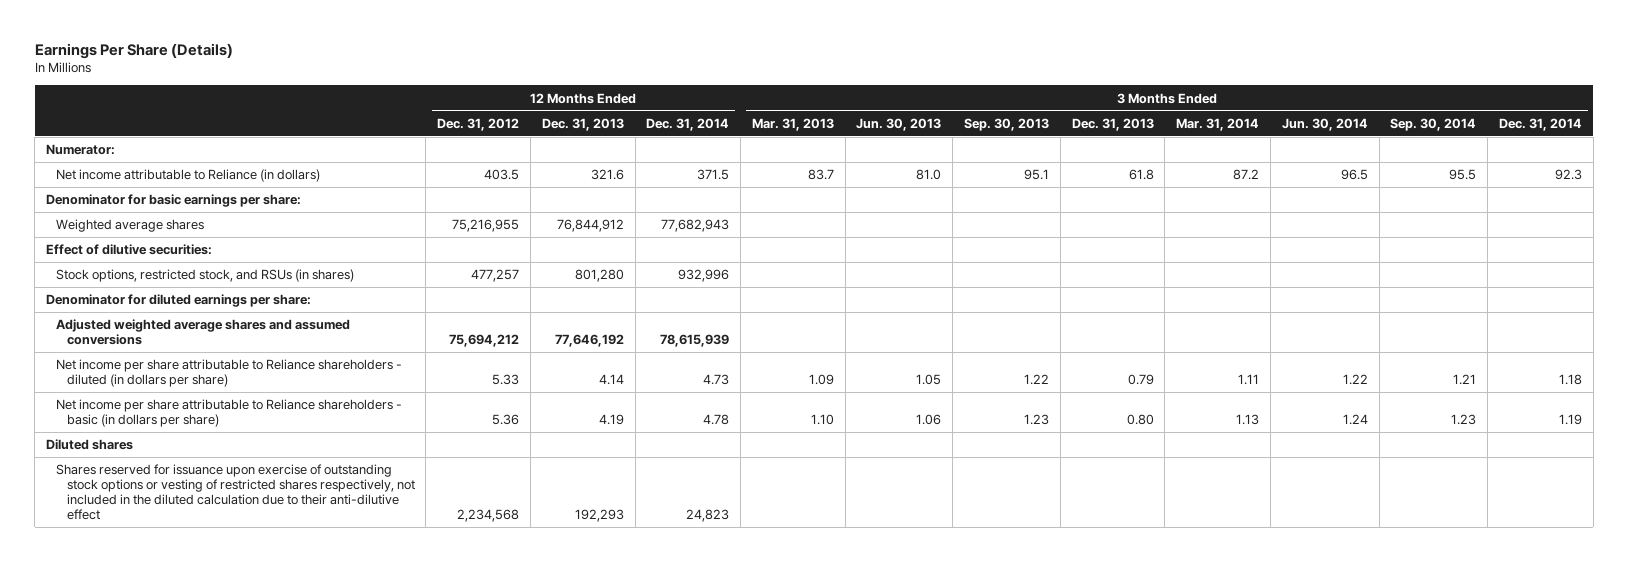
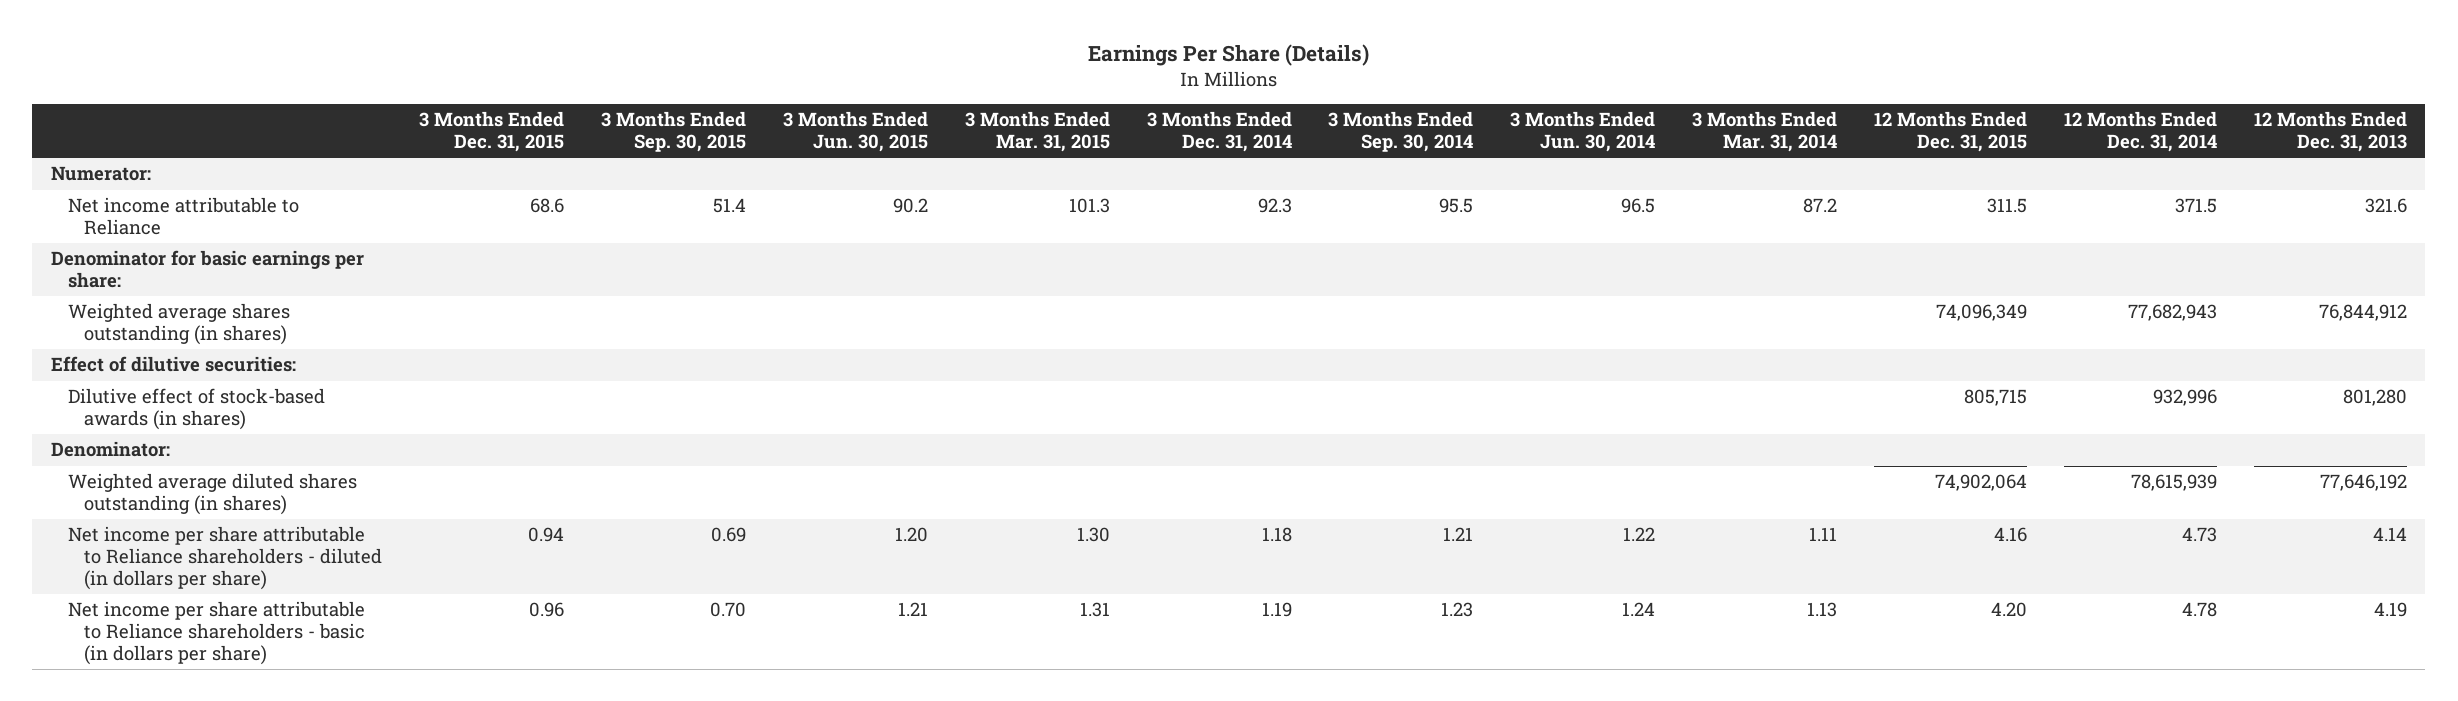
[437,117,520,131] Dec. 31, 2012 -> none
[751,117,834,131] Mar. 31, 2013 -> none
[856,117,942,131] Jun. 30, 2013 -> none
[964,117,1050,131] Sep. 30, 2013 -> none
[1071,117,1154,131] Dec. 31, 2013 -> none
none -> [419,111,565,152] 3 Months Ended Dec. 31, 2015
none -> [600,111,746,152] 3 Months Ended Sep. 30, 2015
none -> [782,111,928,152] 3 Months Ended Jun. 30, 2015
none -> [964,111,1110,152] 3 Months Ended Mar. 31, 2015
none -> [1874,111,2028,152] 12 Months Ended Dec. 31, 2015
[56,169,321,183] Net income attributable to Reliance (in dollars) -> [67,197,299,236] Net income attributable to Reliance
[56,219,205,233] Weighted average shares -> [67,303,290,346] Weighted average shares outstanding (in shares)
[56,269,355,283] Stock options, restricted stock, and RSUs (in shares) -> [67,388,325,431] Dilutive effect of stock-based awards (in shares)
[46,294,312,308] Denominator for diluted earnings per share: -> [50,441,170,458] Denominator:
[56,319,351,346] Adjusted weighted average shares and assumed conversions -> [67,473,357,516] Weighted average diluted shares outstanding (in shares)
[46,439,134,451] Diluted shares -> none
[56,464,415,521] Shares reserved for issuance upon exercise of outstanding stock options or vesting of restricted shares respectively, not included in the diluted calculation due to their anti-dilutive effect -> none

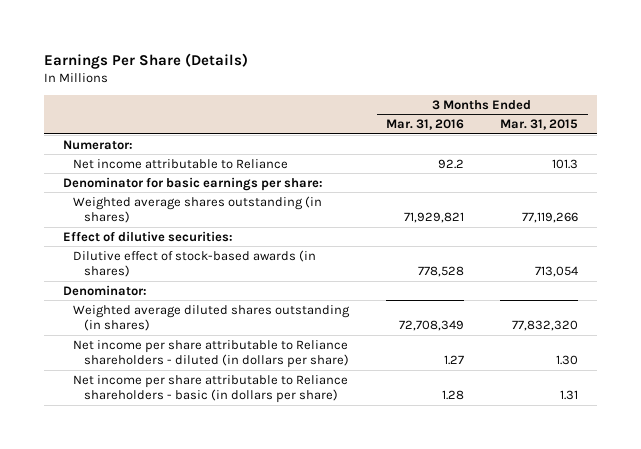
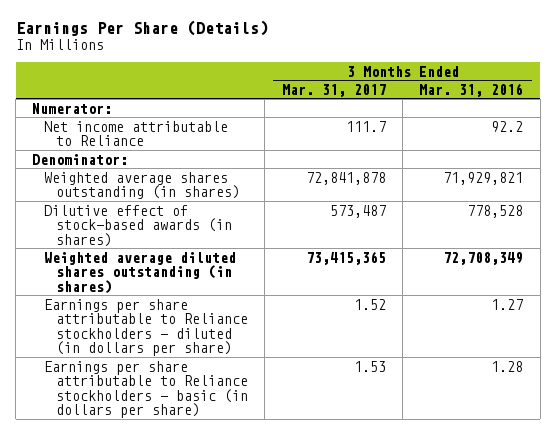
[500,119,579,131] Mar. 31, 2015 -> none
none -> [281,83,386,97] Mar. 31, 2017
[62,176,323,191] Denominator for basic earnings per share: -> none
[62,284,147,296] Denominator: -> [32,153,129,165] Denominator:
[62,230,233,242] Effect of dilutive securities: -> none
[73,339,350,369] Net income per share attributable to Reliance shareholders - diluted (in dollars per share) -> [44,298,249,357] Earnings per share attributable to Reliance stockholders - diluted (in dollars per share)
[73,374,349,404] Net income per share attributable to Reliance shareholders - basic (in dollars per share) -> [44,360,249,419] Earnings per share attributable to Reliance stockholders - basic (in dollars per share)

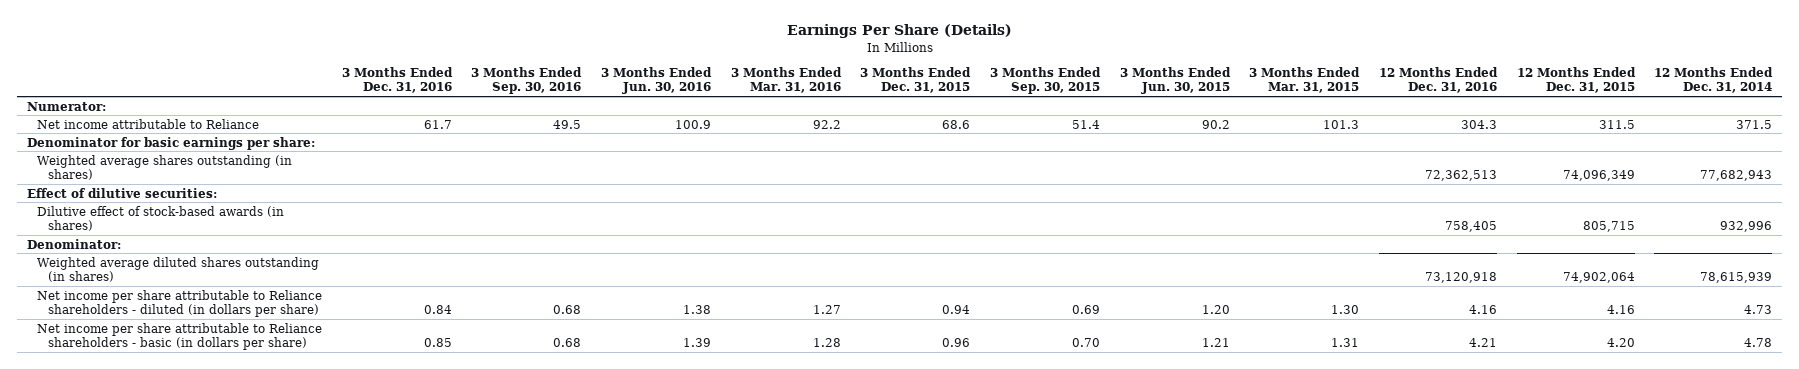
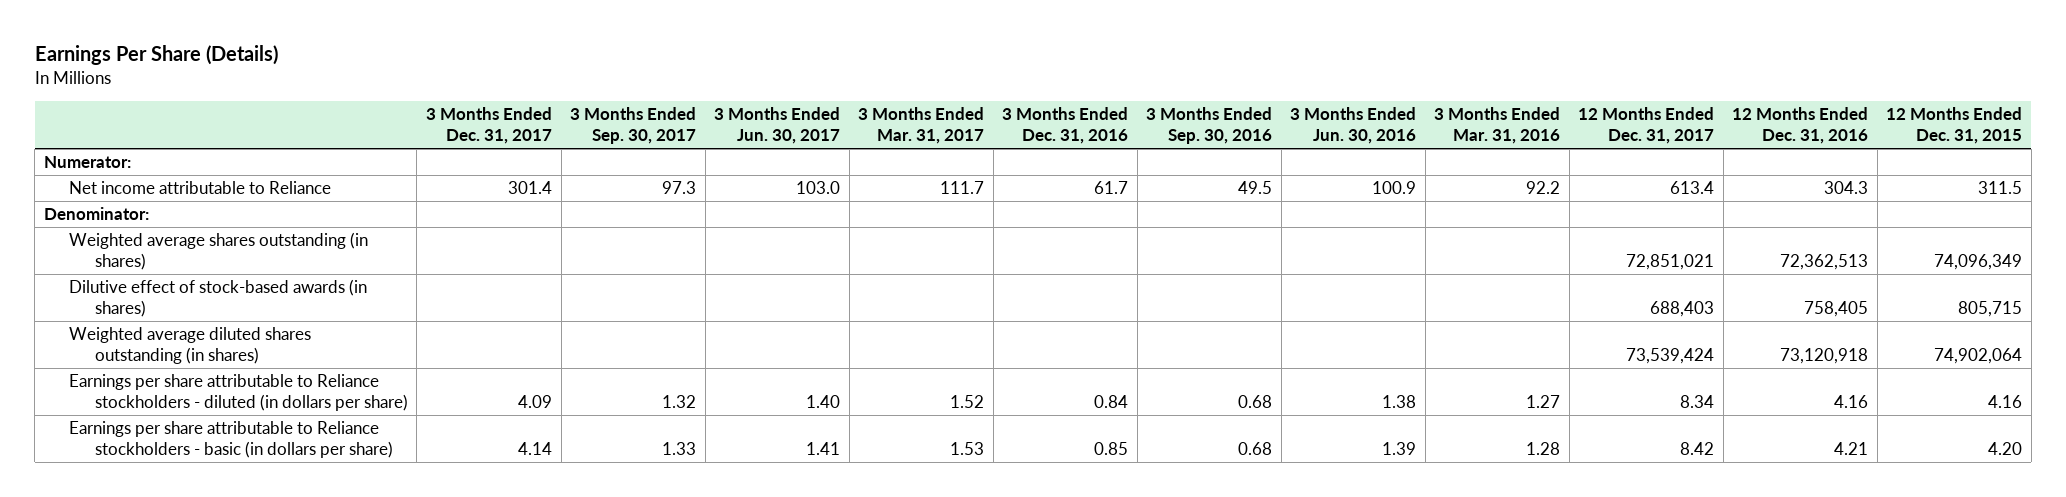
[860,67,972,94] 3 Months Ended Dec. 31, 2015 -> none
[990,67,1102,95] 3 Months Ended Sep. 30, 2015 -> none
[1119,67,1231,95] 3 Months Ended Jun. 30, 2015 -> none
[1249,67,1361,94] 3 Months Ended Mar. 31, 2015 -> none
[1654,67,1774,94] 12 Months Ended Dec. 31, 2014 -> none
none -> [426,106,553,144] 3 Months Ended Dec. 31, 2017
none -> [570,106,697,144] 3 Months Ended Sep. 30, 2017
none -> [714,106,841,144] 3 Months Ended Jun. 30, 2017
none -> [858,106,985,144] 3 Months Ended Mar. 31, 2017
none -> [1578,106,1715,144] 12 Months Ended Dec. 31, 2017
[26,136,315,150] Denominator for basic earnings per share: -> none
[26,238,121,249] Denominator: -> [43,207,149,221] Denominator:
[26,187,217,198] Effect of dilutive securities: -> none
[37,289,323,317] Net income per share attributable to Reliance shareholders - diluted (in dollars per share) -> [69,374,408,412] Earnings per share attributable to Reliance stockholders - diluted (in dollars per share)
[37,322,323,350] Net income per share attributable to Reliance shareholders - basic (in dollars per share) -> [69,421,393,459] Earnings per share attributable to Reliance stockholders - basic (in dollars per share)

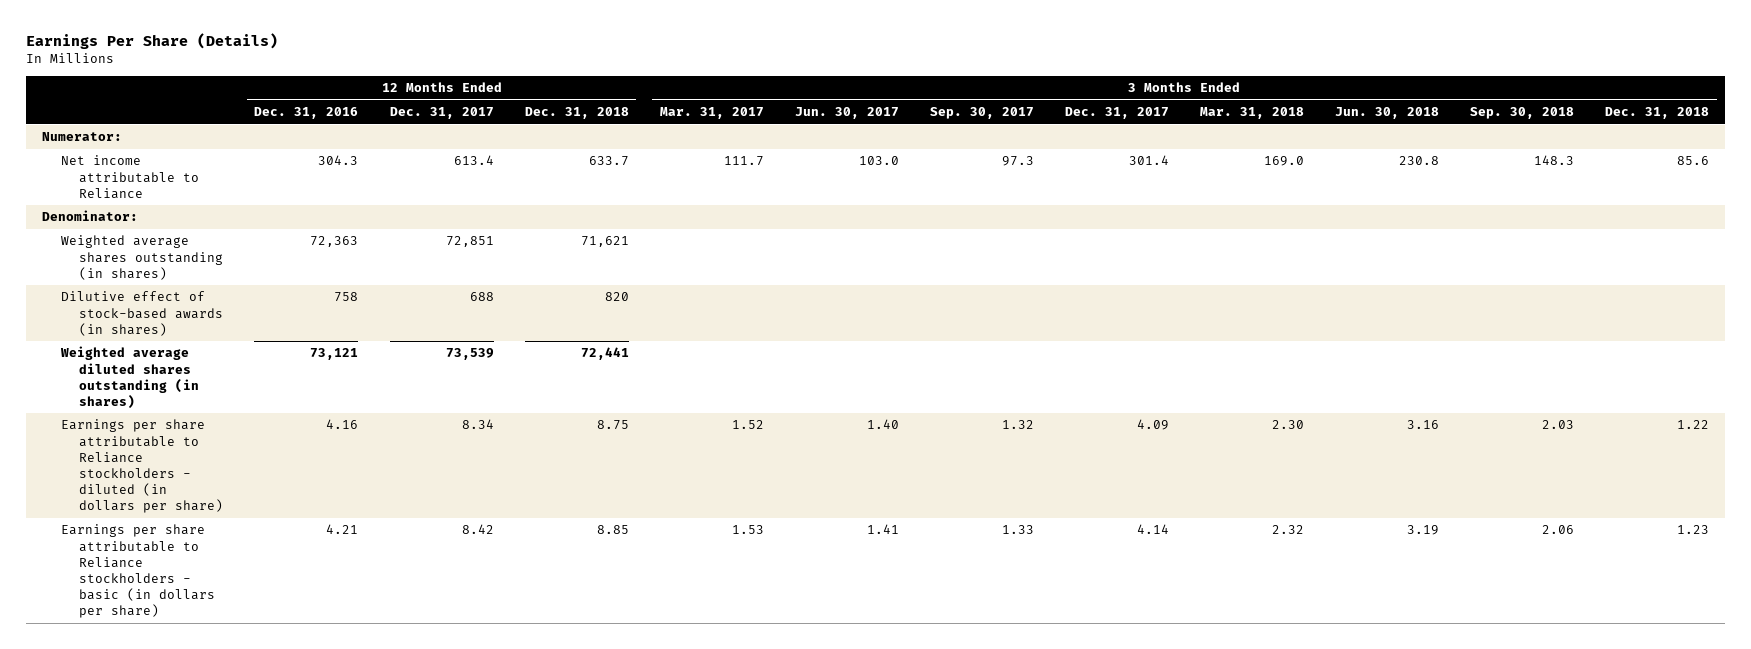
[1002,106,1129,144] 3 Months Ended Dec. 31, 2016 -> none
[1146,106,1273,144] 3 Months Ended Sep. 30, 2016 -> none
[1290,106,1417,144] 3 Months Ended Jun. 30, 2016 -> none
[1434,106,1561,144] 3 Months Ended Mar. 31, 2016 -> none
[1886,106,2023,144] 12 Months Ended Dec. 31, 2015 -> none
none -> [524,107,629,120] Dec. 31, 2018
none -> [1200,107,1305,120] Mar. 31, 2018
none -> [1335,107,1440,120] Jun. 30, 2018
none -> [1470,107,1575,120] Sep. 30, 2018
none -> [1605,107,1710,120] Dec. 31, 2018
[1626,254,1715,271] 72,851,021 -> [445,236,494,248] 72,851
[1780,254,1869,271] 72,362,513 -> [310,236,359,248] 72,363
[1650,301,1715,318] 688,403 -> [469,292,494,302] 688
[1804,301,1869,318] 758,405 -> [334,292,359,303] 758
[1626,348,1715,365] 73,539,424 -> [445,348,494,361] 73,539
[1780,348,1869,365] 73,120,918 -> [310,348,359,361] 73,121

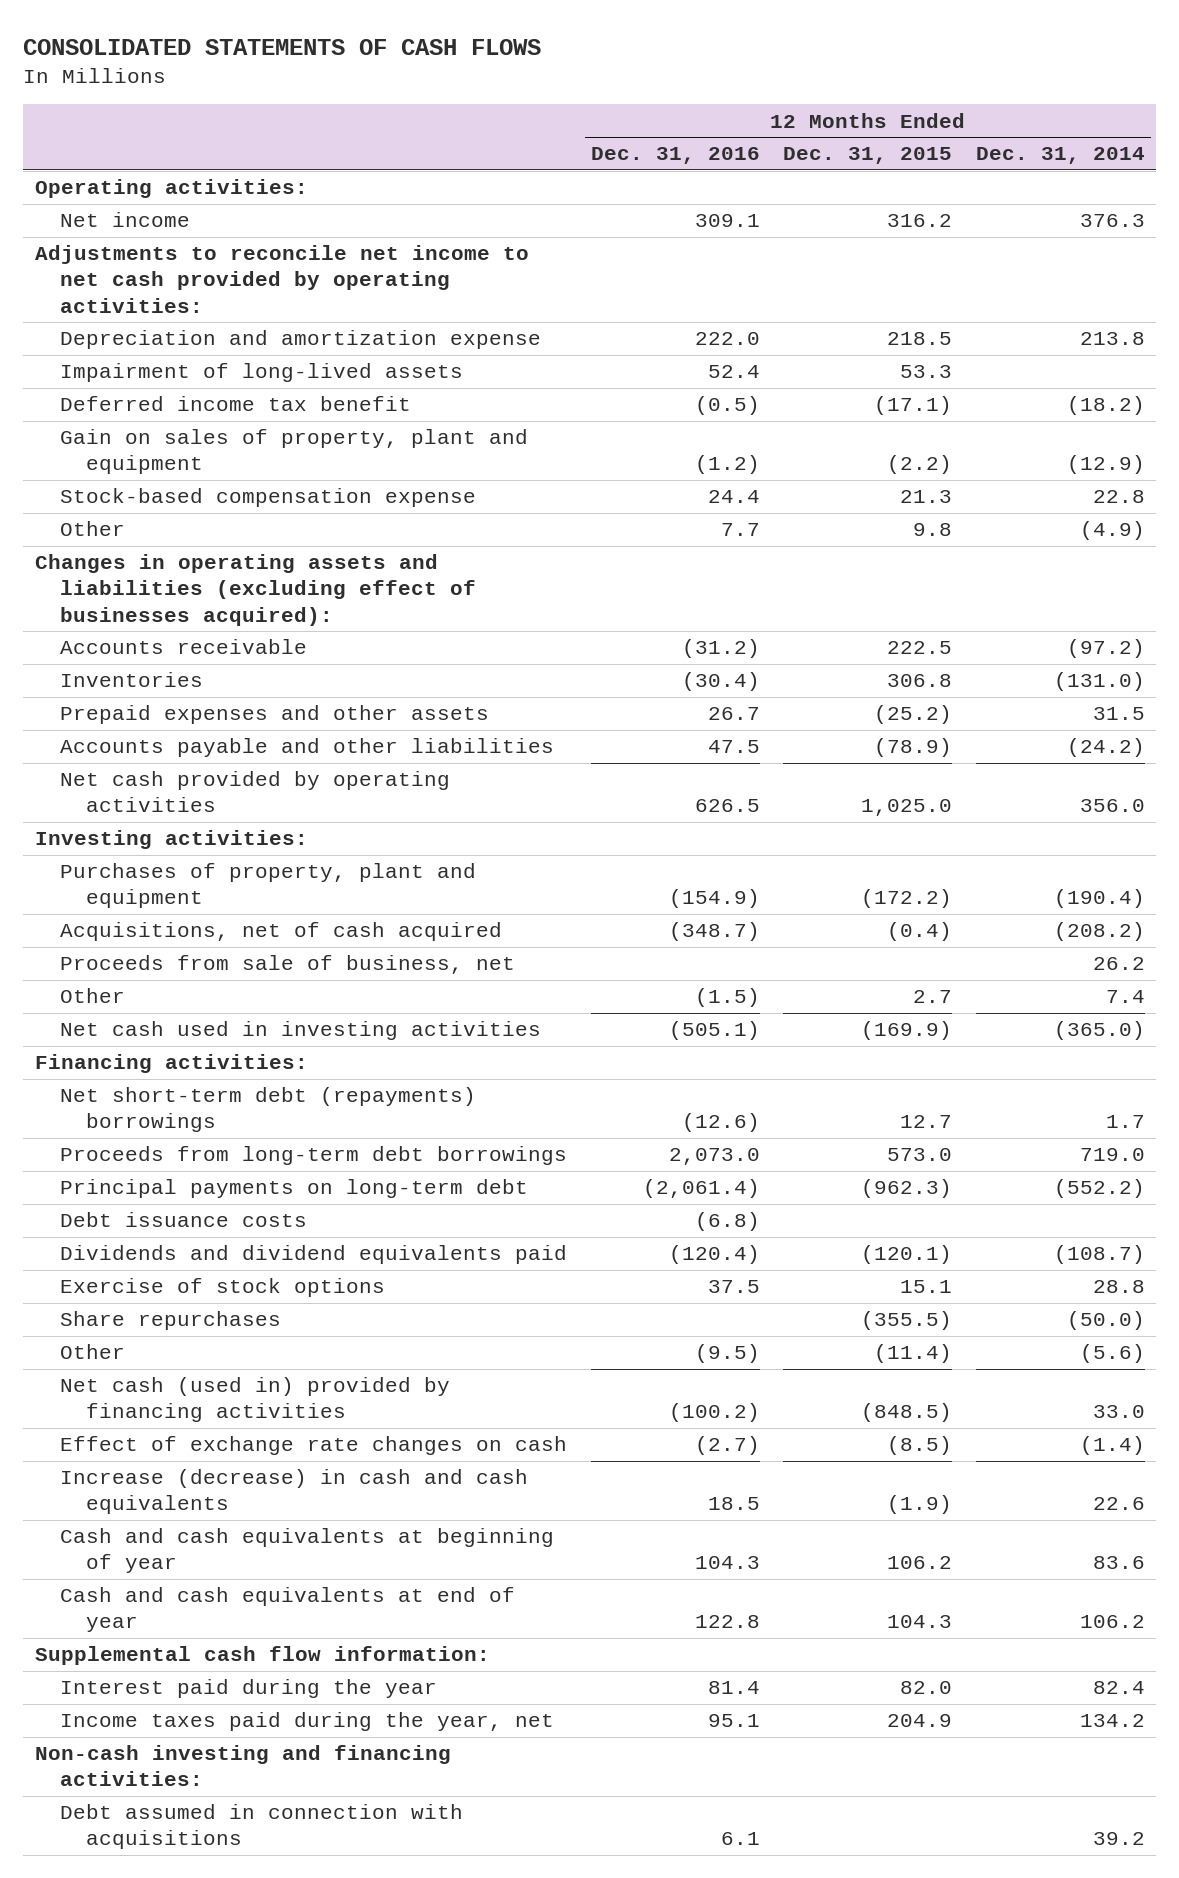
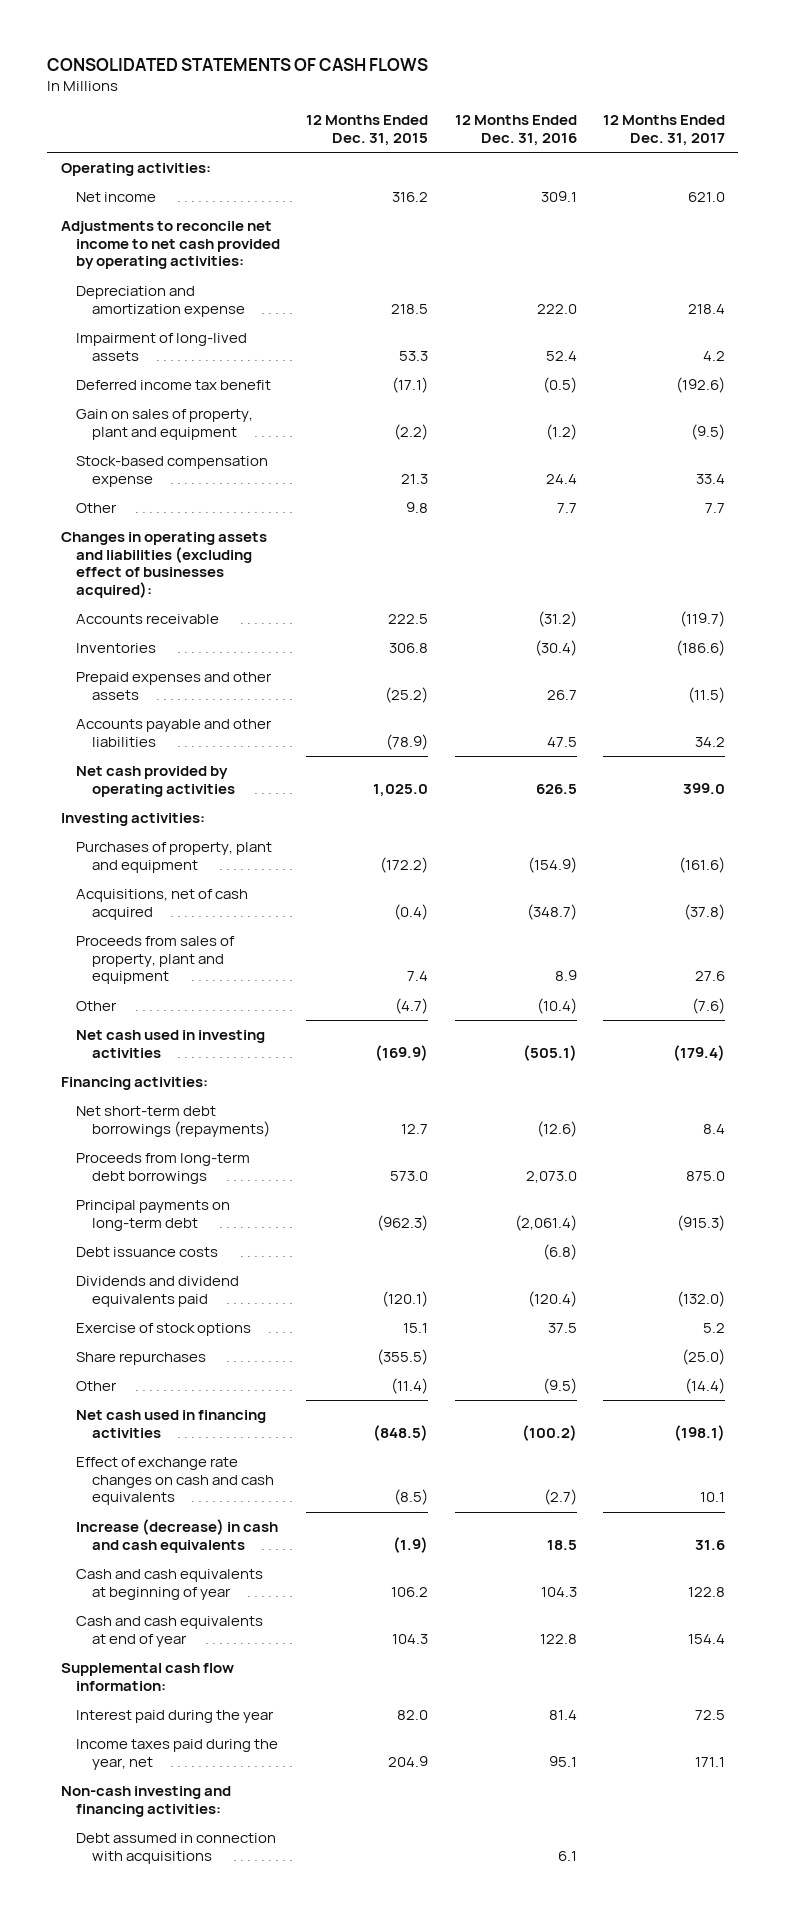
[975,147,1145,165] Dec. 31, 2014 -> none
none -> [603,115,726,147] 12 Months Ended Dec. 31, 2017
[60,955,516,975] Proceeds from sale of business, net -> none
none -> [76,935,236,985] Proceeds from sales of property, plant and equipment
[694,988,760,1008] (1.5) -> [536,997,577,1014] (10.4)
[913,990,953,1004] 2.7 -> [395,997,429,1014] (4.7)
[60,1087,477,1133] Net short-term debt (repayments) borrowings -> [76,1105,270,1137] Net short-term debt borrowings (repayments)
[60,1377,451,1423] Net cash (used in) provided by financing activities -> [76,1409,267,1438] Net cash used in financing activities
[60,1436,568,1456] Effect of exchange rate changes on cash -> [76,1456,274,1506] Effect of exchange rate changes on cash and cash equivalents

